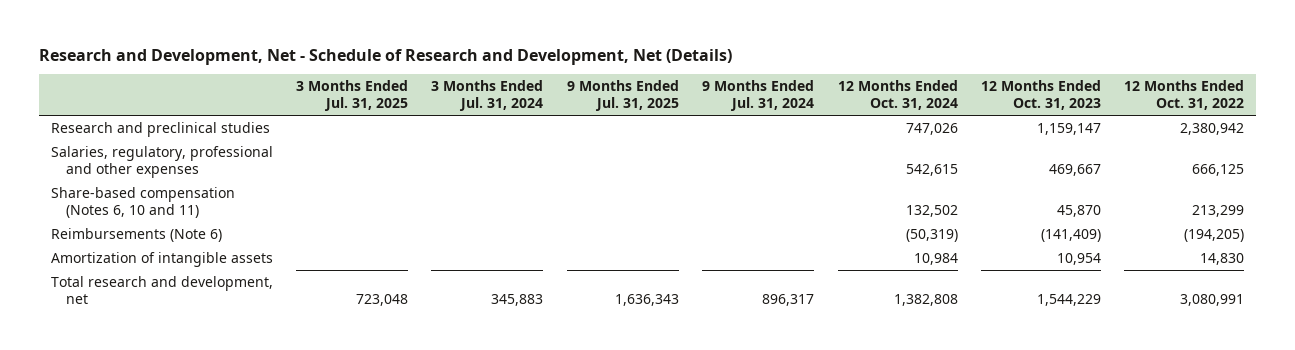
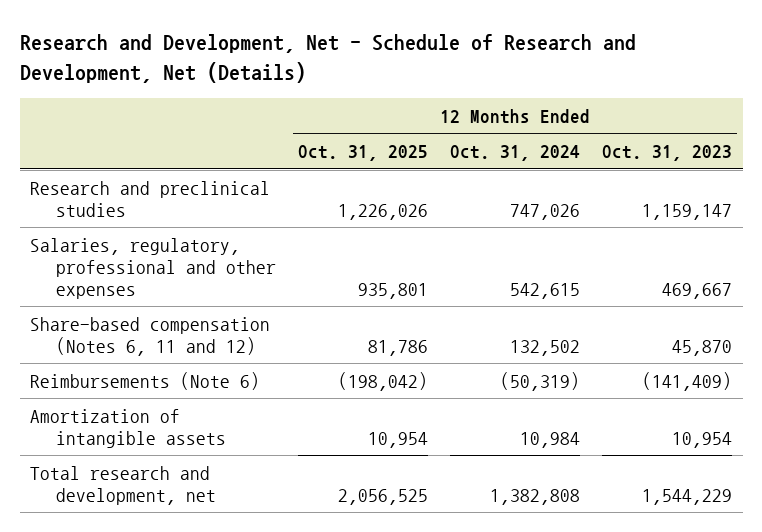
[296,80,409,112] 3 Months Ended Jul. 31, 2025 -> none
[431,80,544,112] 3 Months Ended Jul. 31, 2024 -> none
[566,80,679,112] 9 Months Ended Jul. 31, 2025 -> none
[702,80,815,112] 9 Months Ended Jul. 31, 2024 -> none
[1124,80,1245,111] 12 Months Ended Oct. 31, 2022 -> none
none -> [298,145,429,162] Oct. 31, 2025
[50,186,235,218] Share-based compensation (Notes 6, 10 and 11) -> [30,316,271,356] Share-based compensation (Notes 6, 11 and 12)

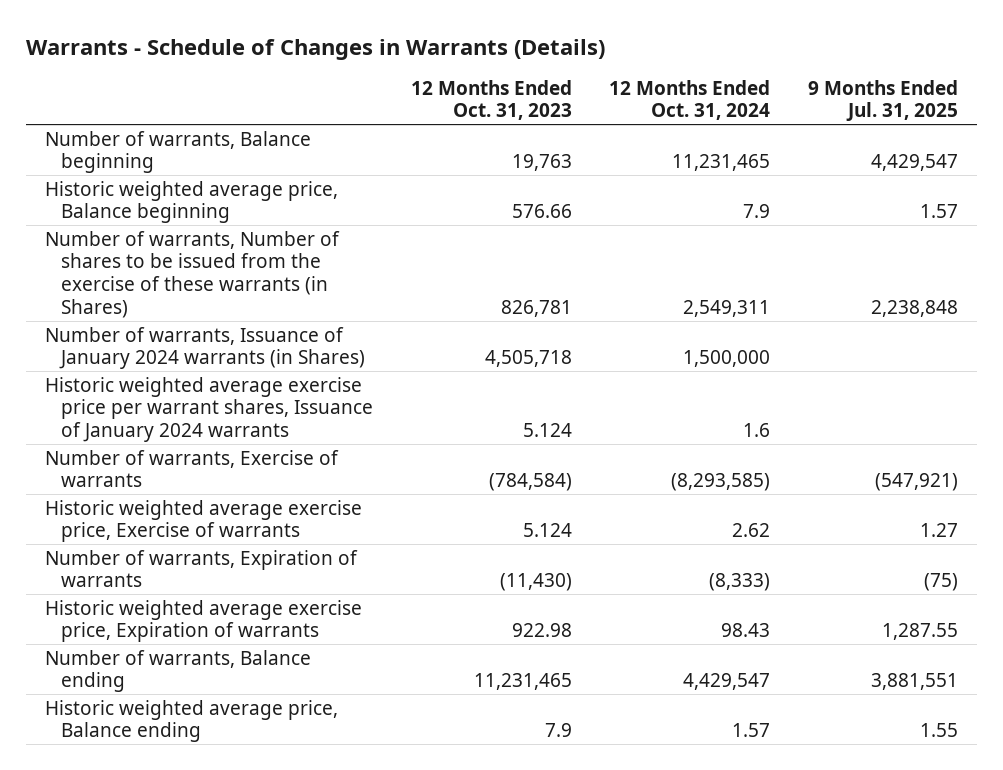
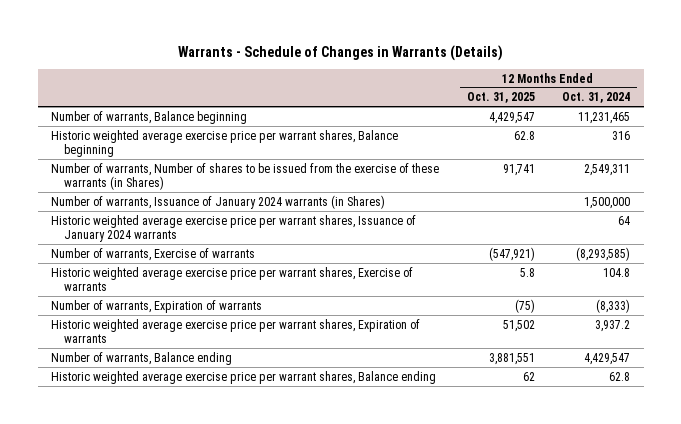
[410,79,572,121] 12 Months Ended Oct. 31, 2023 -> none
[808,79,959,122] 9 Months Ended Jul. 31, 2025 -> none
none -> [466,92,535,104] Oct. 31, 2025
[44,180,338,224] Historic weighted average price, Balance beginning -> [51,129,399,158] Historic weighted average exercise price per warrant shares, Balance beginning
[743,204,771,219] 7.9 -> [611,130,630,140] 316
[743,422,771,437] 1.6 -> [617,215,630,225] 64
[44,499,362,543] Historic weighted average exercise price, Exercise of warrants -> [51,266,414,292] Historic weighted average exercise price per warrant shares, Exercise of warrants
[732,523,771,538] 2.62 -> [602,267,630,277] 104.8
[44,599,362,643] Historic weighted average exercise price, Expiration of warrants -> [51,318,421,344] Historic weighted average exercise price per warrant shares, Expiration of warrants
[721,623,771,638] 98.43 -> [594,319,630,332] 3,937.2
[44,699,338,743] Historic weighted average price, Balance ending -> [51,370,437,384] Historic weighted average exercise price per warrant shares, Balance ending
[732,723,771,738] 1.57 -> [608,371,630,381] 62.8

